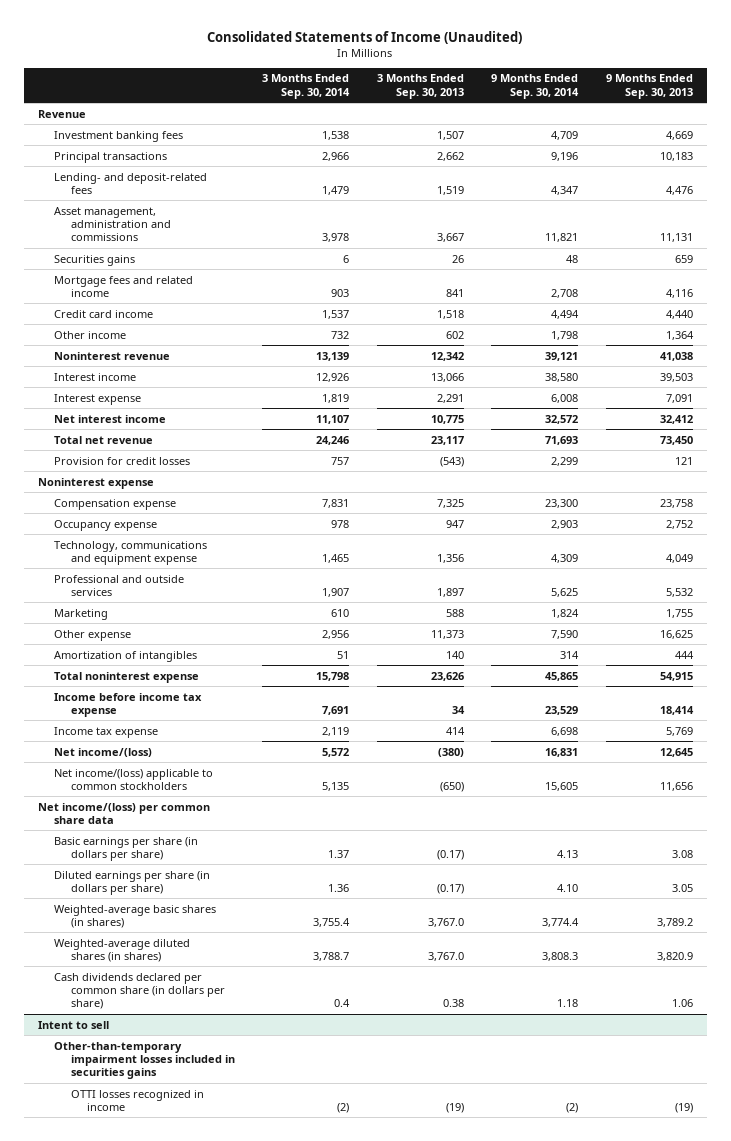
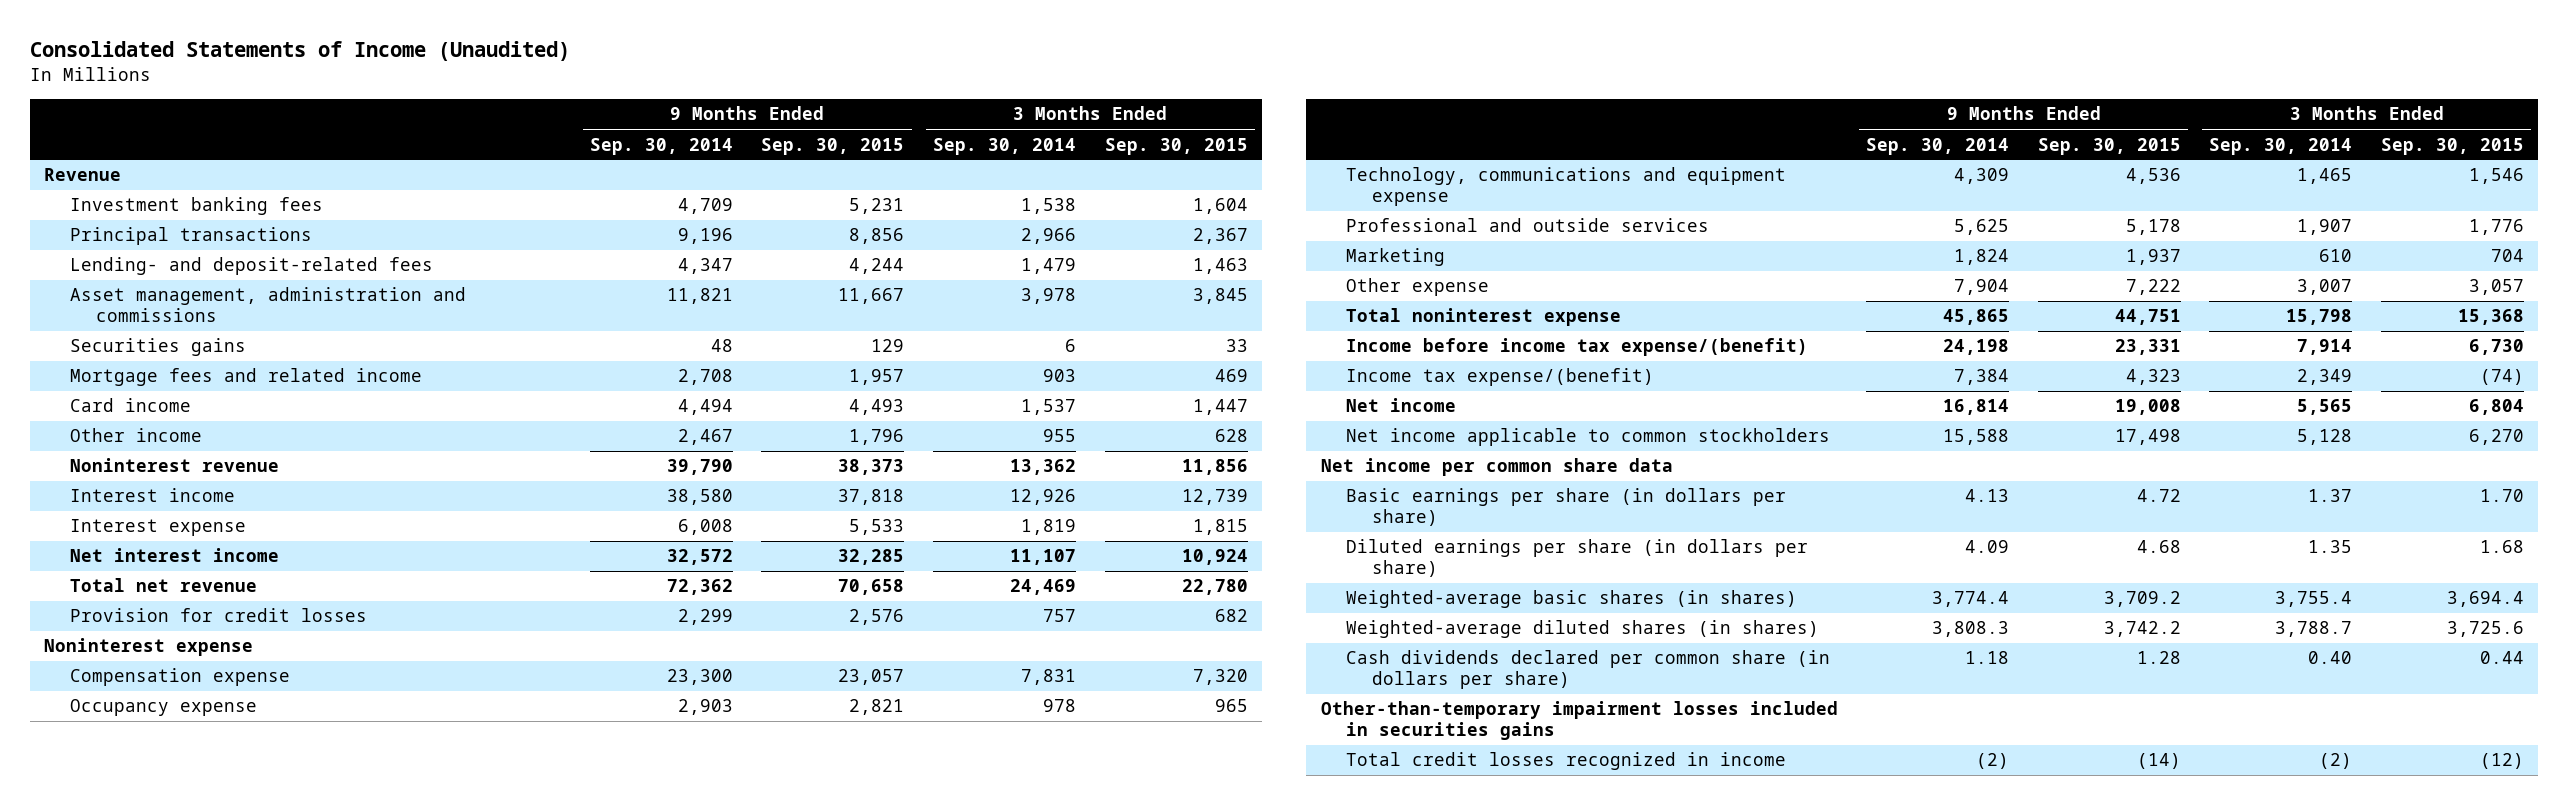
[376,74,464,99] 3 Months Ended Sep. 30, 2013 -> none
[605,74,693,99] 9 Months Ended Sep. 30, 2013 -> none
none -> [761,137,905,155] Sep. 30, 2015
none -> [1104,137,1248,155] Sep. 30, 2015
[54,309,154,318] Credit card income -> [70,398,192,413] Card income
[331,330,350,339] 732 -> [1043,429,1077,443] 955
[551,330,579,340] 1,798 -> [677,429,733,446] 2,467
[316,351,350,361] 13,139 -> [1010,459,1077,476] 13,362
[545,351,579,361] 39,121 -> [666,459,733,476] 39,790
[316,435,350,445] 24,246 -> [1010,579,1077,596] 24,469
[545,435,579,445] 71,693 -> [666,579,733,596] 72,362
[54,650,198,662] Amortization of intangibles -> none
[322,629,350,639] 2,956 -> [2297,279,2353,296] 3,007
[551,629,579,639] 7,590 -> [1954,279,2010,296] 7,904
[54,692,203,717] Income before income tax expense -> [1346,338,1809,357] Income before income tax expense/(benefit)
[322,705,350,715] 7,691 -> [2297,339,2353,356] 7,914
[545,705,579,715] 23,529 -> [1943,339,2010,356] 24,198
[54,726,159,738] Income tax expense -> [1346,368,1655,387] Income tax expense/(benefit)
[322,726,350,736] 2,119 -> [2297,369,2353,386] 2,349
[551,726,579,736] 6,698 -> [1954,369,2010,386] 7,384
[54,747,153,757] Net income/(loss) -> [1346,398,1457,413] Net income
[322,747,350,757] 5,572 -> [2297,399,2353,416] 5,565
[545,747,579,757] 16,831 -> [1943,399,2010,416] 16,814
[54,768,214,790] Net income/(loss) applicable to common stockholders -> [1346,428,1831,447] Net income applicable to common stockholders
[322,781,350,791] 5,135 -> [2297,429,2353,446] 5,128
[545,781,579,791] 15,605 -> [1943,429,2010,446] 15,588
[37,802,210,824] Net income/(loss) per common share data -> [1320,458,1673,477] Net income per common share data
[328,883,350,892] 1.36 -> [2308,540,2353,554] 1.35
[557,883,579,892] 4.10 -> [1965,540,2010,554] 4.09
[37,1020,109,1029] Intent to sell -> none
[334,999,351,1008] 0.4 -> [2308,651,2353,665] 0.40
[70,1089,204,1111] OTTI losses recognized in income -> [1346,752,1787,771] Total credit losses recognized in income

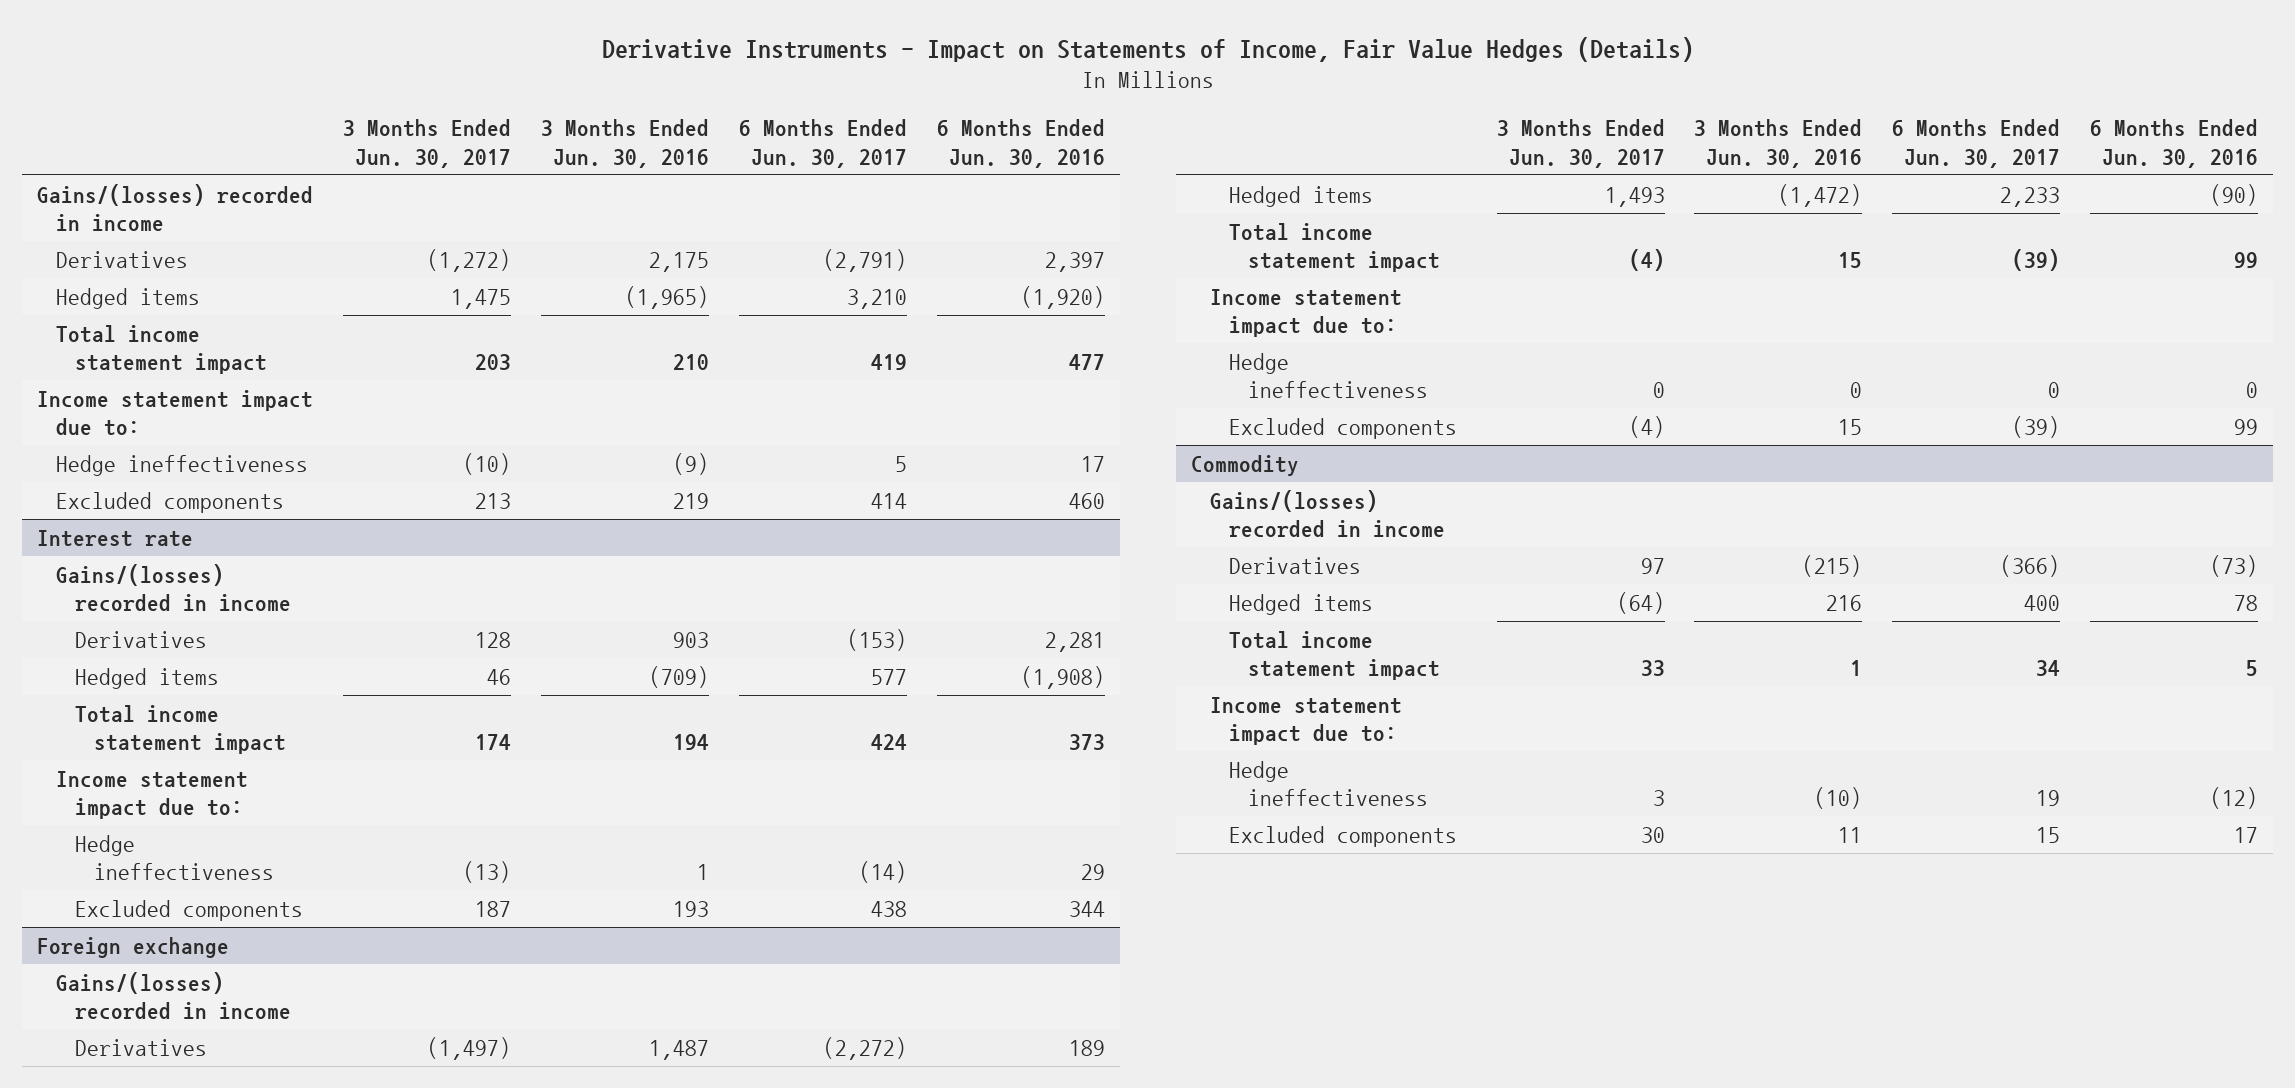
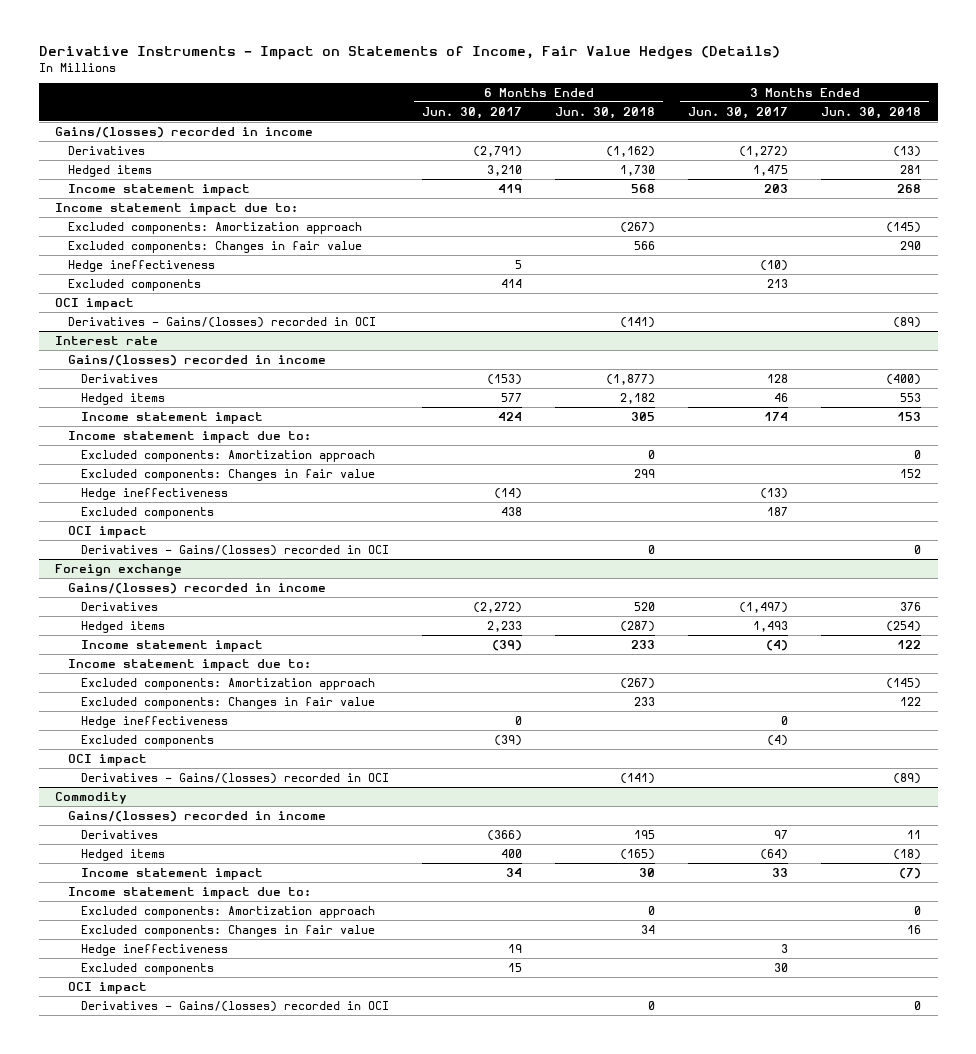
[540,119,709,168] 3 Months Ended Jun. 30, 2016 -> none
[936,119,1105,168] 6 Months Ended Jun. 30, 2016 -> none
none -> [555,106,656,119] Jun. 30, 2018
none -> [821,106,922,119] Jun. 30, 2018
[56,324,268,375] Total income statement impact -> [68,183,251,196] Income statement impact
none -> [68,221,363,234] Excluded components: Amortization approach
none -> [68,240,363,253] Excluded components: Changes in fair value
none -> [55,297,135,310] OCI impact
none -> [68,316,377,328] Derivatives - Gains/(losses) recorded in OCI
[75,704,287,755] Total income statement impact -> [81,411,264,424] Income statement impact
none -> [81,449,376,462] Excluded components: Amortization approach
none -> [81,468,376,481] Excluded components: Changes in fair value
none -> [68,525,148,538] OCI impact
none -> [81,544,390,556] Derivatives - Gains/(losses) recorded in OCI
[1228,222,1441,273] Total income statement impact -> [81,639,264,652] Income statement impact
none -> [81,677,376,690] Excluded components: Amortization approach
none -> [81,696,376,709] Excluded components: Changes in fair value
none -> [68,753,148,766] OCI impact
none -> [81,772,390,784] Derivatives - Gains/(losses) recorded in OCI
[1228,630,1441,681] Total income statement impact -> [81,867,264,880] Income statement impact
none -> [81,905,376,918] Excluded components: Amortization approach
none -> [81,924,376,937] Excluded components: Changes in fair value
none -> [68,981,148,994] OCI impact
none -> [81,1000,390,1012] Derivatives - Gains/(losses) recorded in OCI

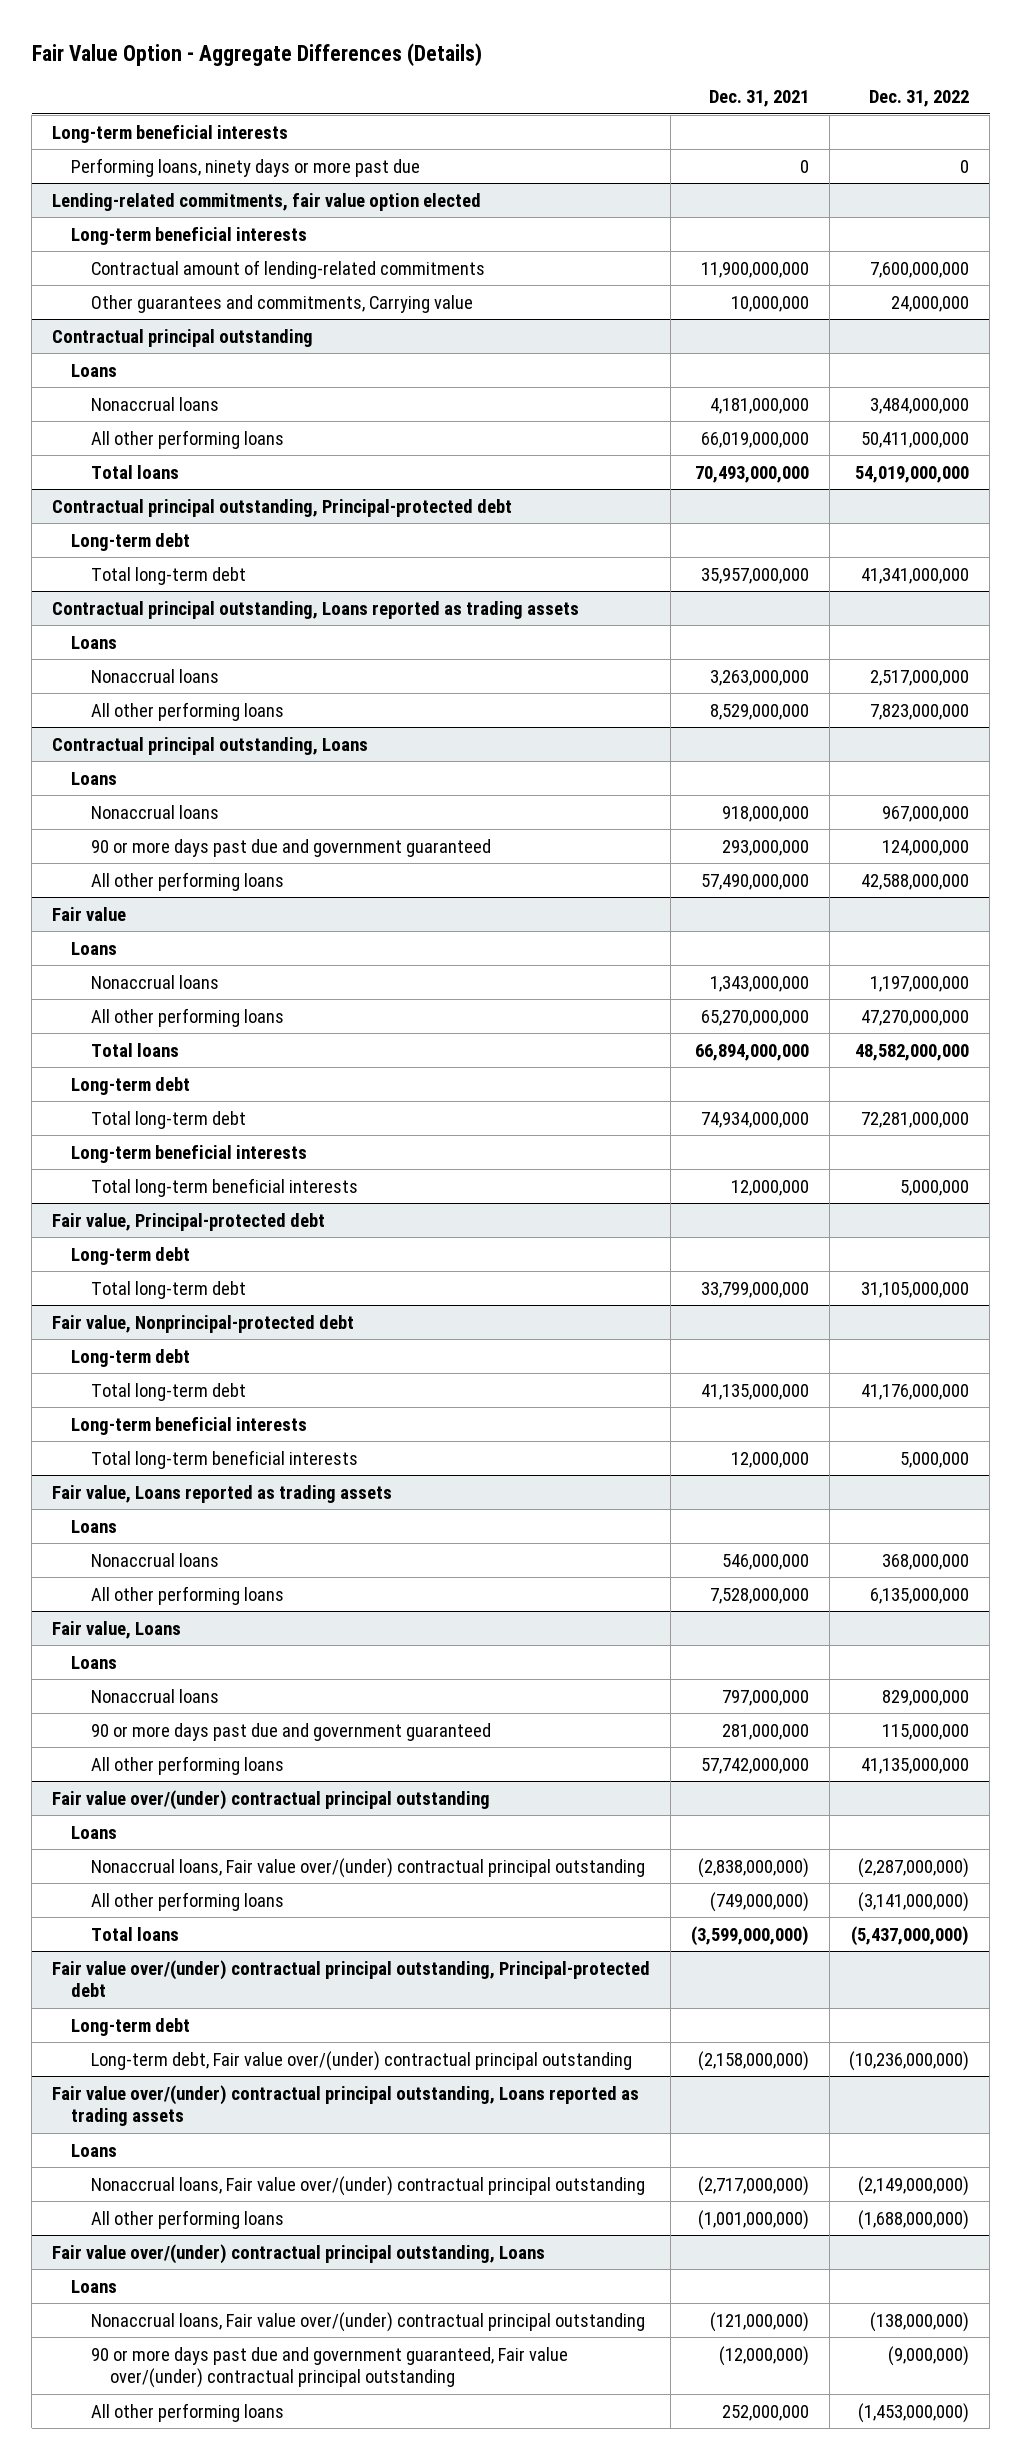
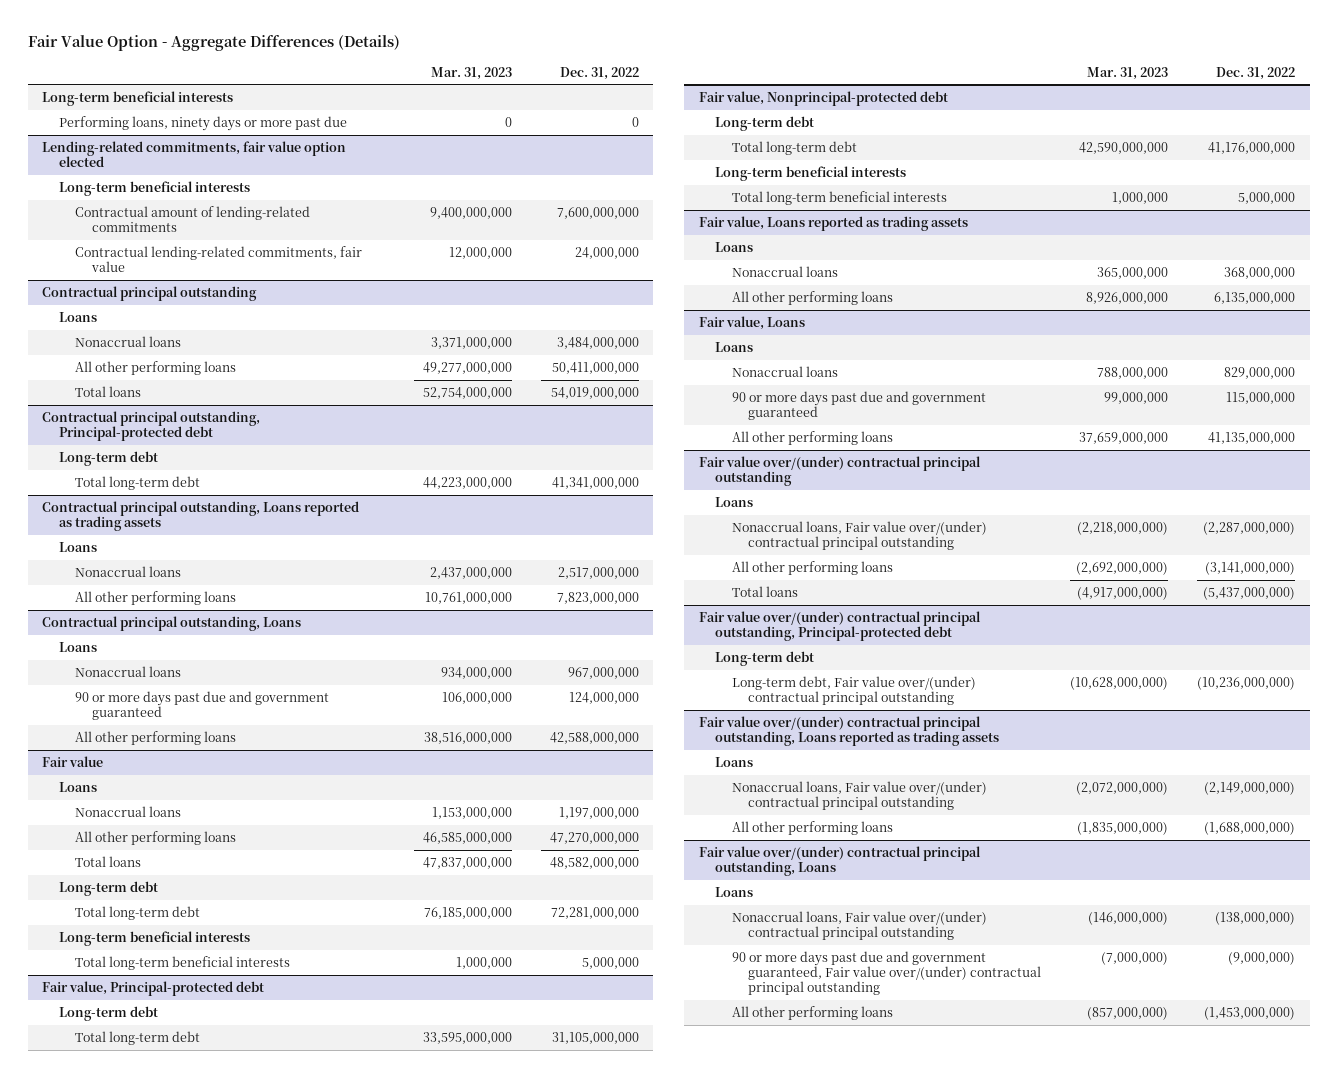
[708,90,809,108] Dec. 31, 2021 -> none
none -> [430,66,512,80] Mar. 31, 2023
[90,294,473,313] Other guarantees and commitments, Carrying value -> [75,245,363,273] Contractual lending-related commitments, fair value

